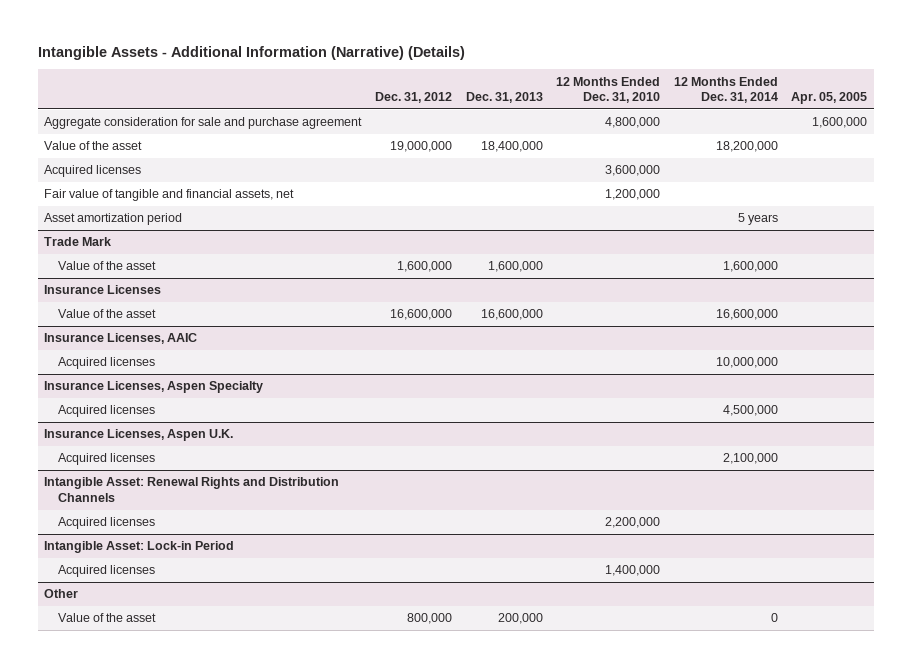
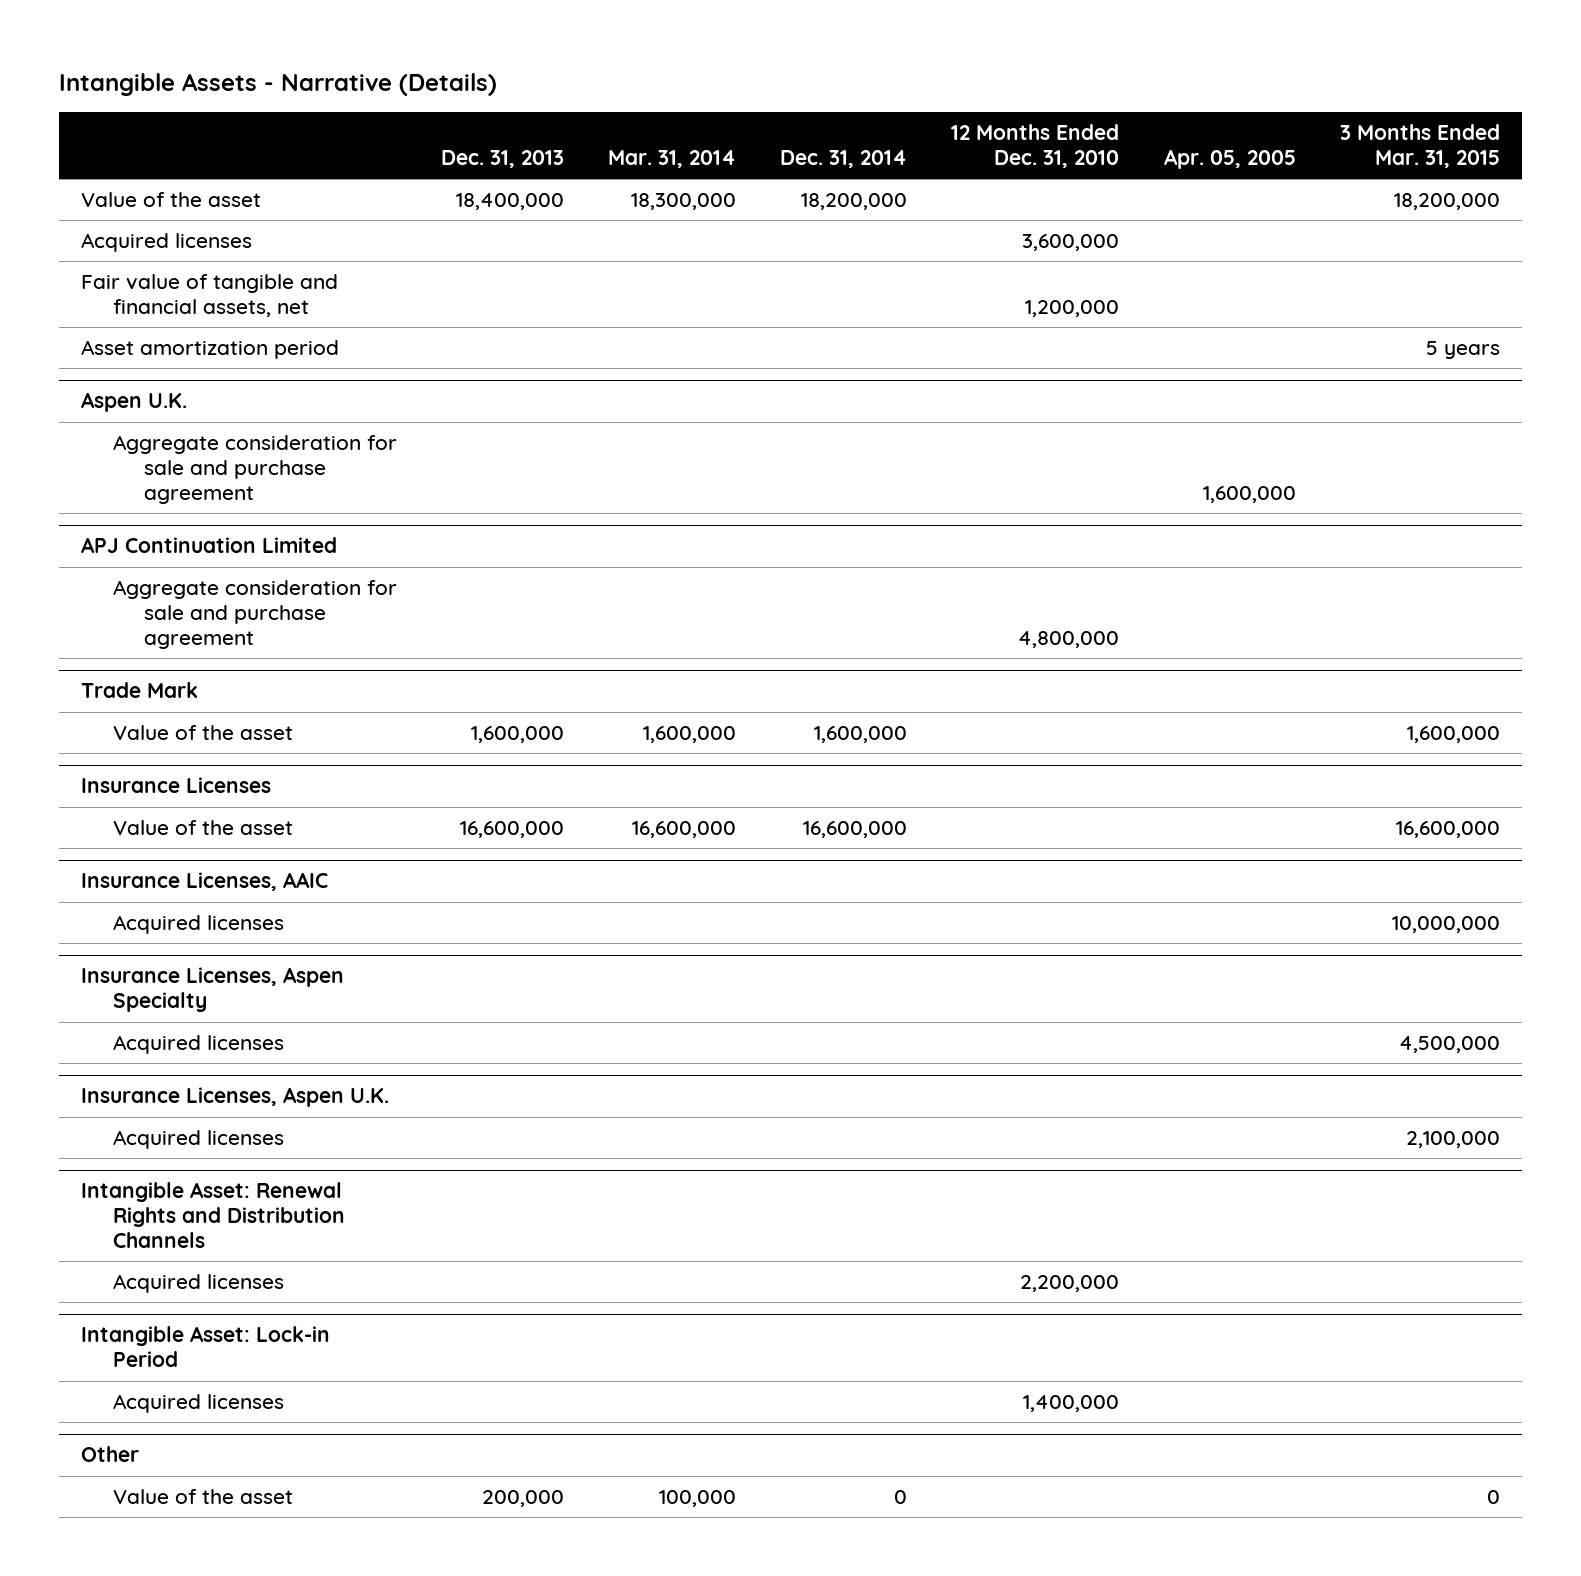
[37,45,465,60] Intangible Assets - Additional Information (Narrative) (Details) -> [58,72,497,96] Intangible Assets - Narrative (Details)
[374,92,452,104] Dec. 31, 2012 -> none
[673,76,778,104] 12 Months Ended Dec. 31, 2014 -> none
none -> [607,149,736,168] Mar. 31, 2014
none -> [780,149,908,168] Dec. 31, 2014
none -> [1339,123,1500,168] 3 Months Ended Mar. 31, 2015
[44,117,363,130] Aggregate consideration for sale and purchase agreement -> none
none -> [80,392,187,413] Aspen U.K.
none -> [112,435,397,504] Aggregate consideration for sale and purchase agreement
none -> [80,537,337,554] APJ Continuation Limited
none -> [112,580,397,649] Aggregate consideration for sale and purchase agreement

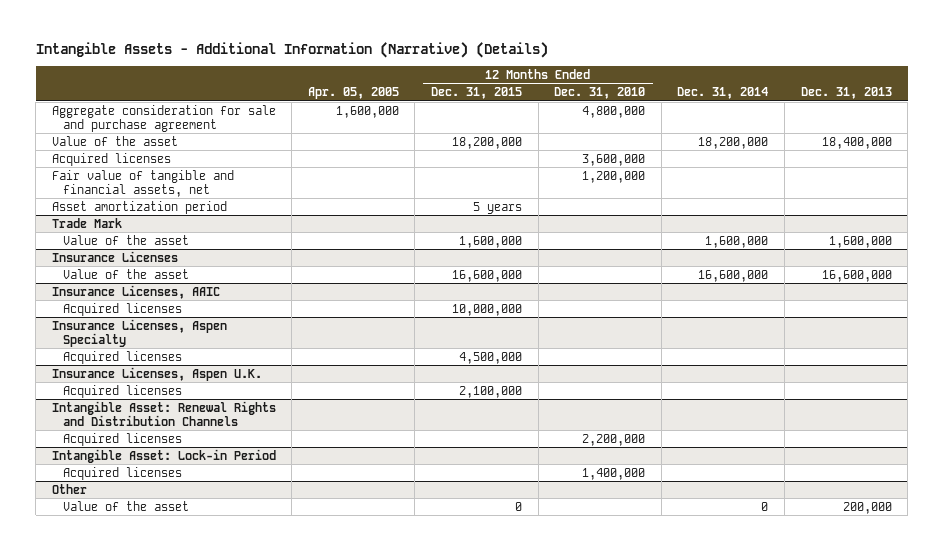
[58,72,497,96] Intangible Assets - Narrative (Details) -> [35,42,548,59] Intangible Assets - Additional Information (Narrative) (Details)
[607,149,736,168] Mar. 31, 2014 -> none
[1339,123,1500,168] 3 Months Ended Mar. 31, 2015 -> none
none -> [431,87,523,100] Dec. 31, 2015
none -> [51,104,276,132] Aggregate consideration for sale and purchase agreement
[80,392,187,413] Aspen U.K. -> none
[112,435,397,504] Aggregate consideration for sale and purchase agreement -> none
[80,537,337,554] APJ Continuation Limited -> none
[112,580,397,649] Aggregate consideration for sale and purchase agreement -> none

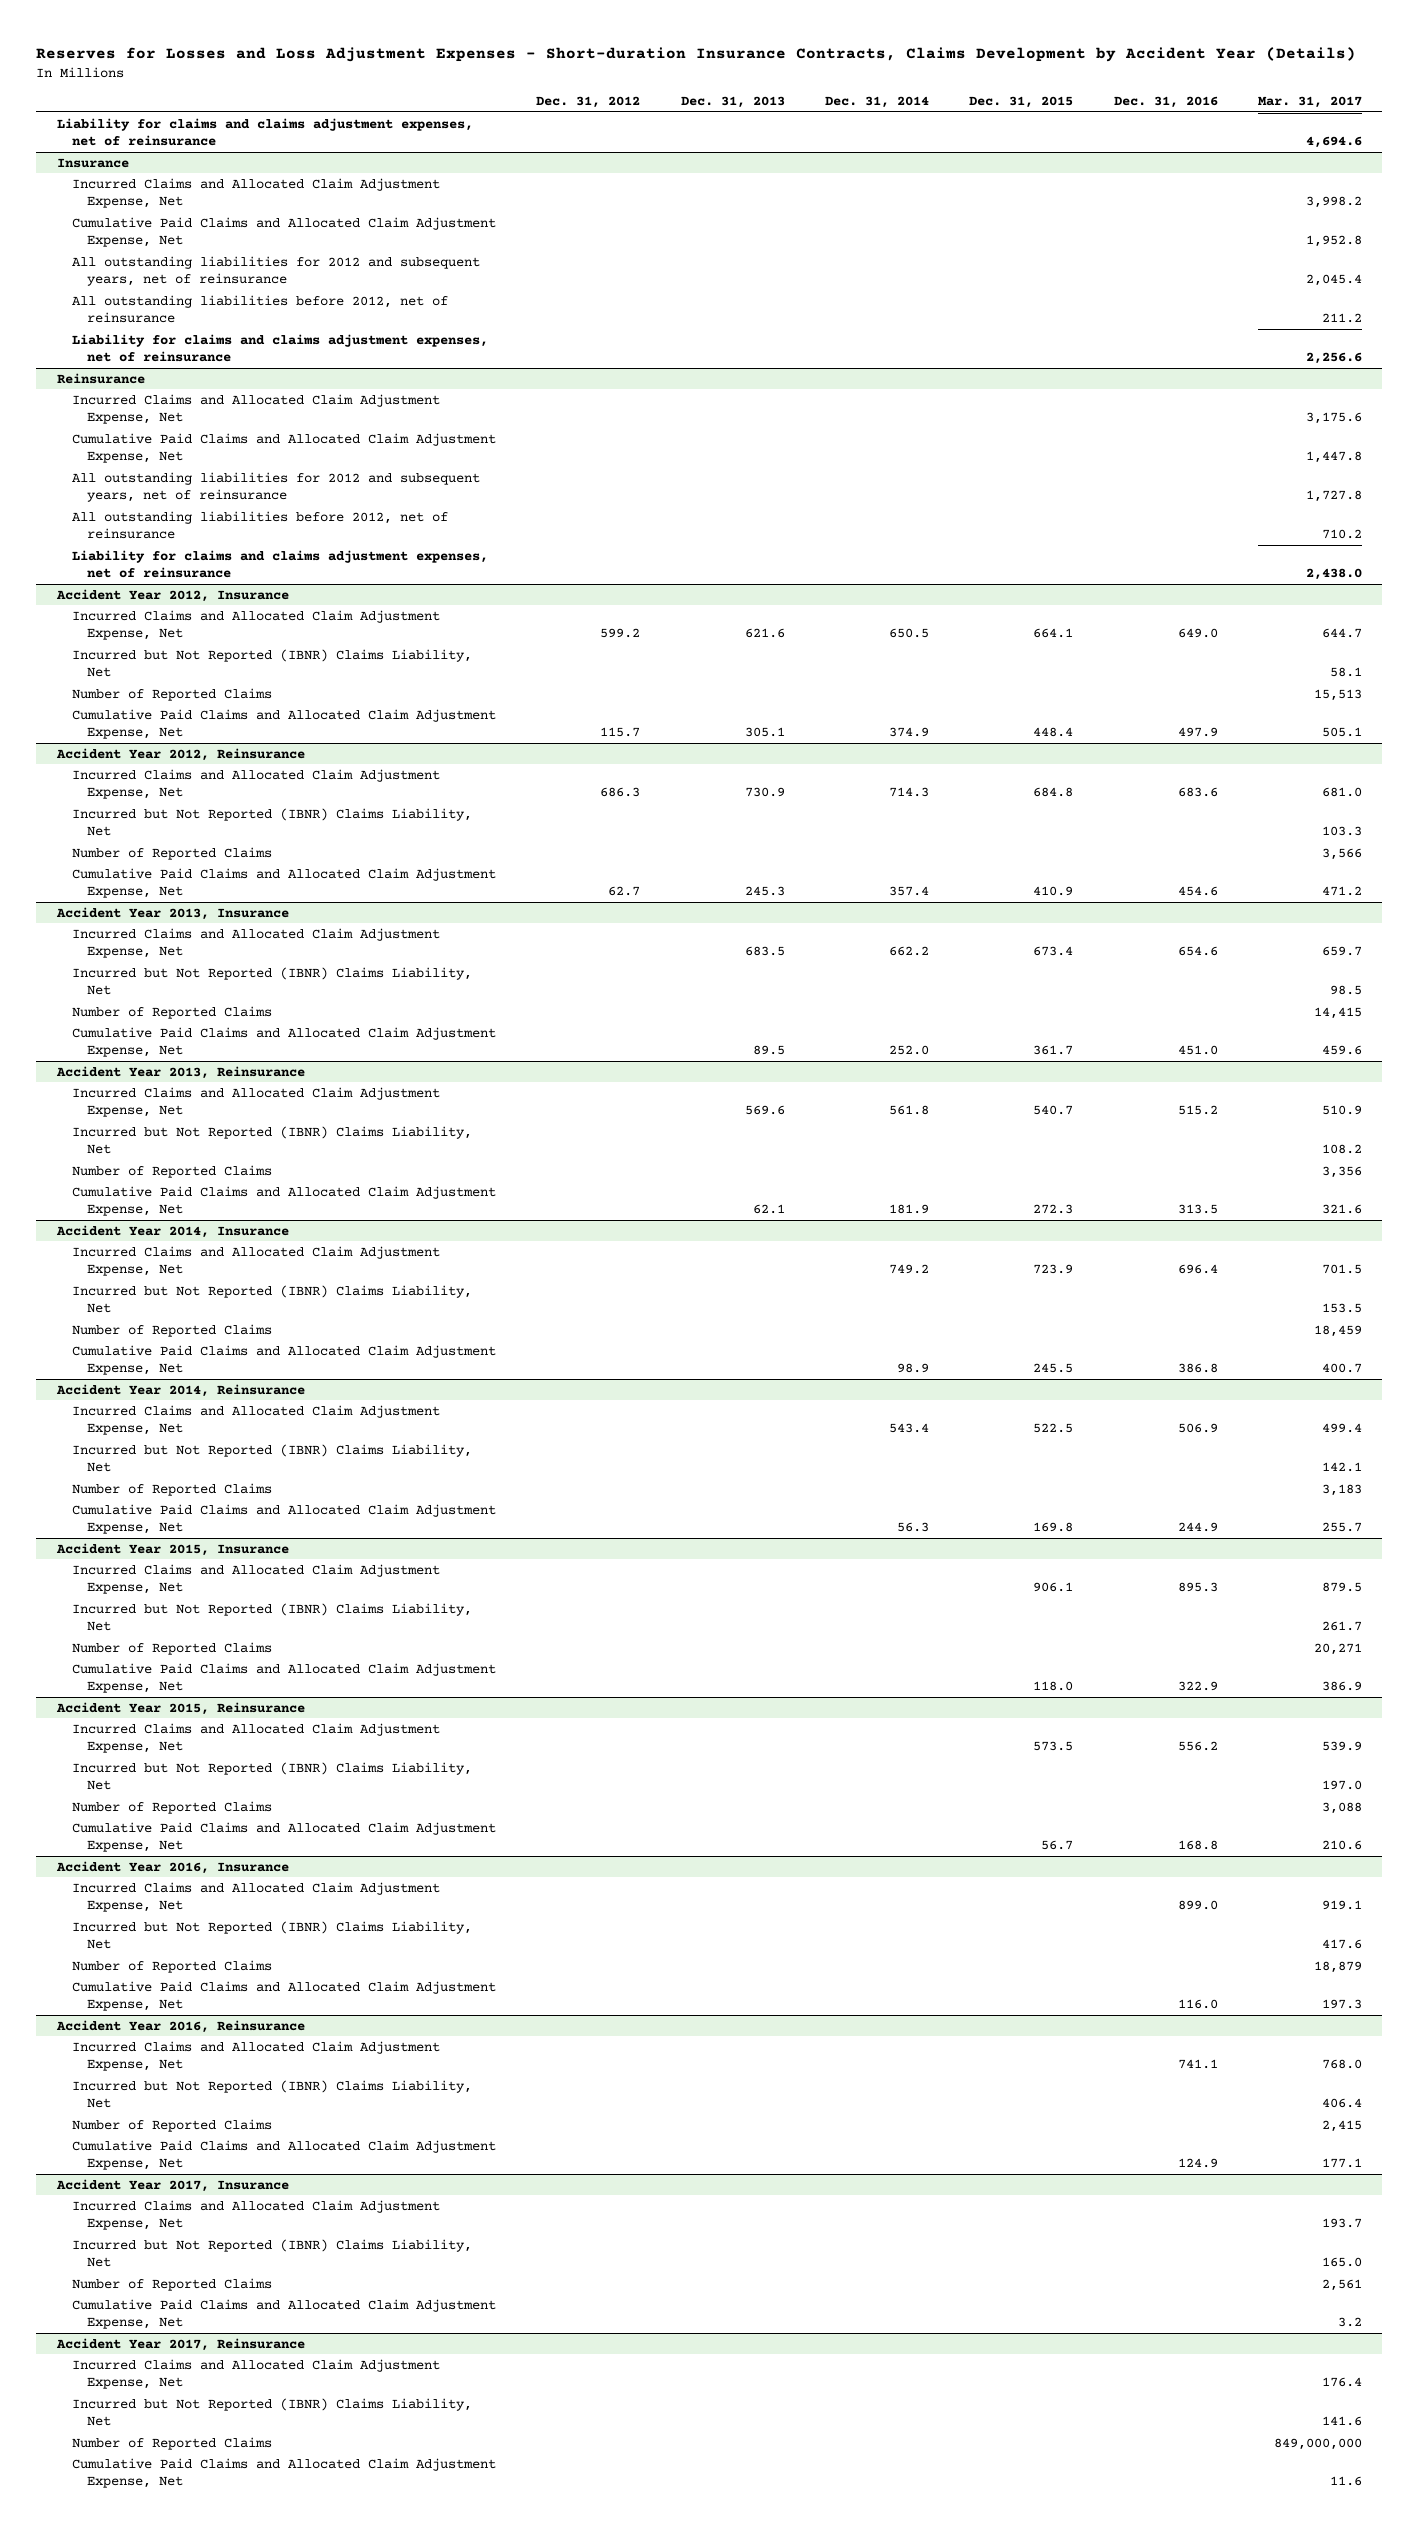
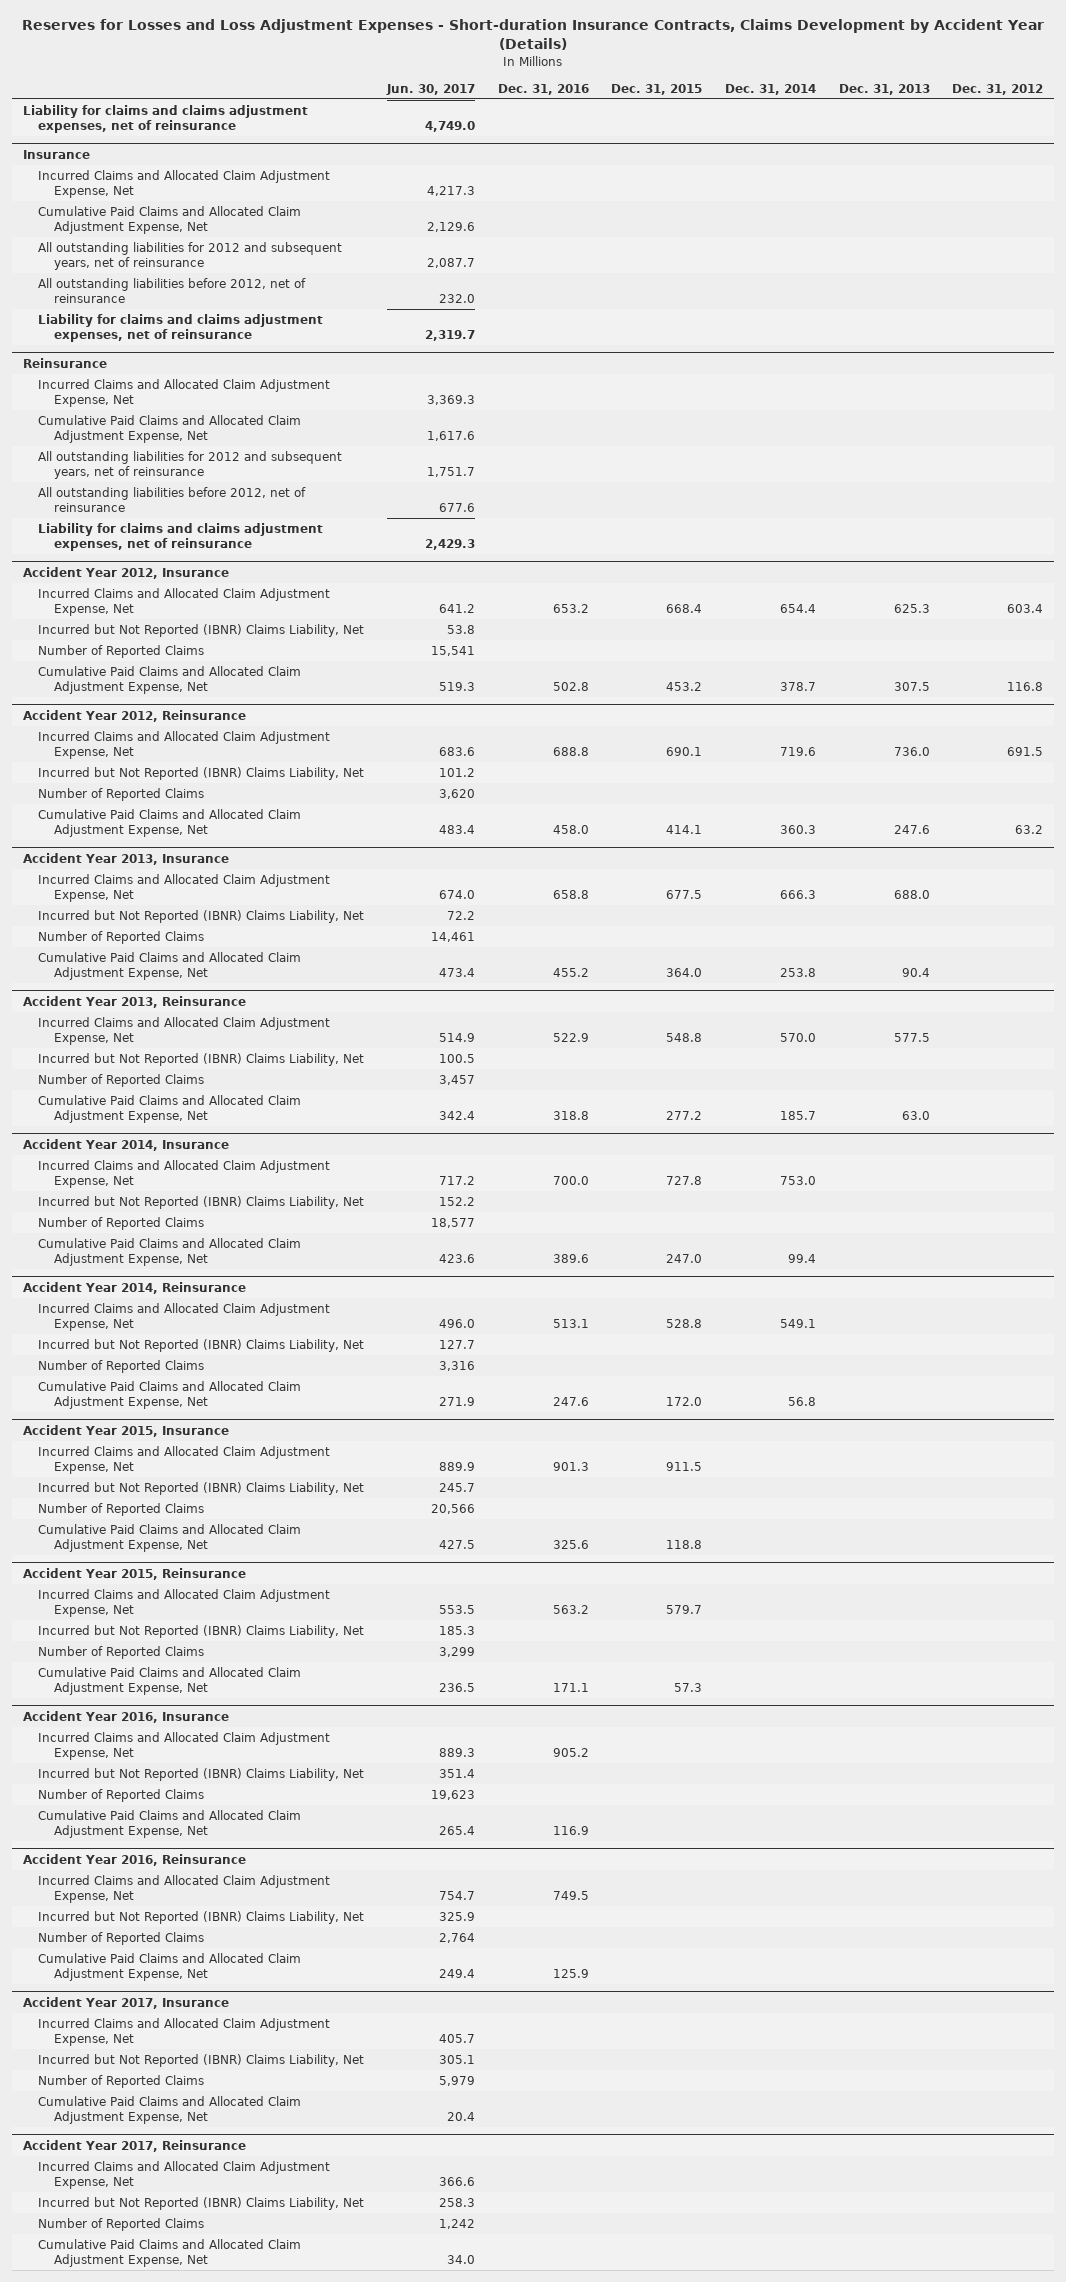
[1257,96,1362,109] Mar. 31, 2017 -> none
none -> [386,83,476,95] Jun. 30, 2017
[600,628,641,639] 599.2 -> [1007,603,1044,613] 603.4
[744,628,785,639] 621.6 -> [893,603,930,613] 625.3
[888,628,929,639] 650.5 -> [779,603,816,613] 654.4
[1033,628,1074,639] 664.1 -> [666,603,703,613] 668.4
[1177,628,1218,639] 649.0 -> [552,603,589,613] 653.2
[600,727,641,738] 115.7 -> [1007,681,1044,691] 116.8
[744,727,785,738] 305.1 -> [893,681,930,691] 307.5
[888,727,929,738] 374.9 -> [779,681,816,691] 378.7
[1033,727,1074,738] 448.4 -> [666,681,703,691] 453.2
[1177,727,1218,738] 497.9 -> [552,681,589,691] 502.8
[600,787,641,798] 686.3 -> [1007,746,1044,756] 691.5
[744,787,785,798] 730.9 -> [893,746,930,756] 736.0
[888,787,929,798] 714.3 -> [779,746,816,756] 719.6
[1033,787,1074,798] 684.8 -> [666,746,703,756] 690.1
[1177,787,1218,798] 683.6 -> [552,746,589,756] 688.8
[608,886,641,897] 62.7 -> [1015,824,1044,834] 63.2
[744,886,785,897] 245.3 -> [893,824,930,834] 247.6
[888,886,929,897] 357.4 -> [779,824,816,834] 360.3
[1033,886,1074,897] 410.9 -> [666,824,703,834] 414.1
[1177,886,1218,897] 454.6 -> [552,824,589,834] 458.0
[744,946,785,957] 683.5 -> [893,889,930,899] 688.0
[888,946,929,957] 662.2 -> [779,889,816,899] 666.3
[1033,946,1074,957] 673.4 -> [666,889,703,899] 677.5
[1177,946,1218,957] 654.6 -> [552,889,589,899] 658.8
[752,1045,785,1056] 89.5 -> [901,967,930,977] 90.4
[888,1045,929,1056] 252.0 -> [779,967,816,977] 253.8
[1033,1045,1074,1056] 361.7 -> [666,967,703,977] 364.0
[1177,1045,1218,1056] 451.0 -> [552,967,589,977] 455.2
[744,1105,785,1116] 569.6 -> [893,1032,930,1042] 577.5
[888,1105,929,1116] 561.8 -> [779,1032,816,1042] 570.0
[1033,1105,1074,1116] 540.7 -> [666,1032,703,1042] 548.8
[1177,1105,1218,1116] 515.2 -> [552,1032,589,1042] 522.9
[752,1204,785,1215] 62.1 -> [901,1110,930,1120] 63.0
[888,1204,929,1215] 181.9 -> [779,1110,816,1120] 185.7
[1033,1204,1074,1215] 272.3 -> [666,1110,703,1120] 277.2
[1177,1204,1218,1215] 313.5 -> [552,1110,589,1120] 318.8
[888,1264,929,1275] 749.2 -> [779,1175,816,1185] 753.0
[1033,1264,1074,1275] 723.9 -> [666,1175,703,1185] 727.8
[1177,1264,1218,1275] 696.4 -> [552,1175,589,1185] 700.0
[896,1363,929,1374] 98.9 -> [787,1253,816,1263] 99.4
[1033,1363,1074,1374] 245.5 -> [666,1253,703,1263] 247.0
[1177,1363,1218,1374] 386.8 -> [552,1253,589,1263] 389.6
[888,1423,929,1434] 543.4 -> [779,1318,816,1328] 549.1
[1033,1423,1074,1434] 522.5 -> [666,1318,703,1328] 528.8
[1177,1423,1218,1434] 506.9 -> [552,1318,589,1328] 513.1
[896,1522,929,1533] 56.3 -> [787,1396,816,1406] 56.8
[1033,1522,1074,1533] 169.8 -> [666,1396,703,1406] 172.0
[1177,1522,1218,1533] 244.9 -> [552,1396,589,1406] 247.6
[1033,1582,1074,1593] 906.1 -> [666,1461,703,1471] 911.5
[1177,1582,1218,1593] 895.3 -> [552,1461,589,1471] 901.3
[1033,1681,1074,1692] 118.0 -> [666,1539,703,1549] 118.8
[1177,1681,1218,1692] 322.9 -> [552,1539,589,1549] 325.6
[1033,1741,1074,1752] 573.5 -> [666,1604,703,1614] 579.7
[1177,1741,1218,1752] 556.2 -> [552,1604,589,1614] 563.2
[1041,1840,1074,1851] 56.7 -> [674,1682,703,1692] 57.3
[1177,1840,1218,1851] 168.8 -> [552,1682,589,1692] 171.1
[1177,1900,1218,1911] 899.0 -> [552,1747,589,1757] 905.2
[1177,1999,1218,2010] 116.0 -> [552,1825,589,1835] 116.9
[1177,2059,1218,2070] 741.1 -> [552,1890,589,1900] 749.5
[1177,2158,1218,2169] 124.9 -> [552,1968,589,1978] 125.9

